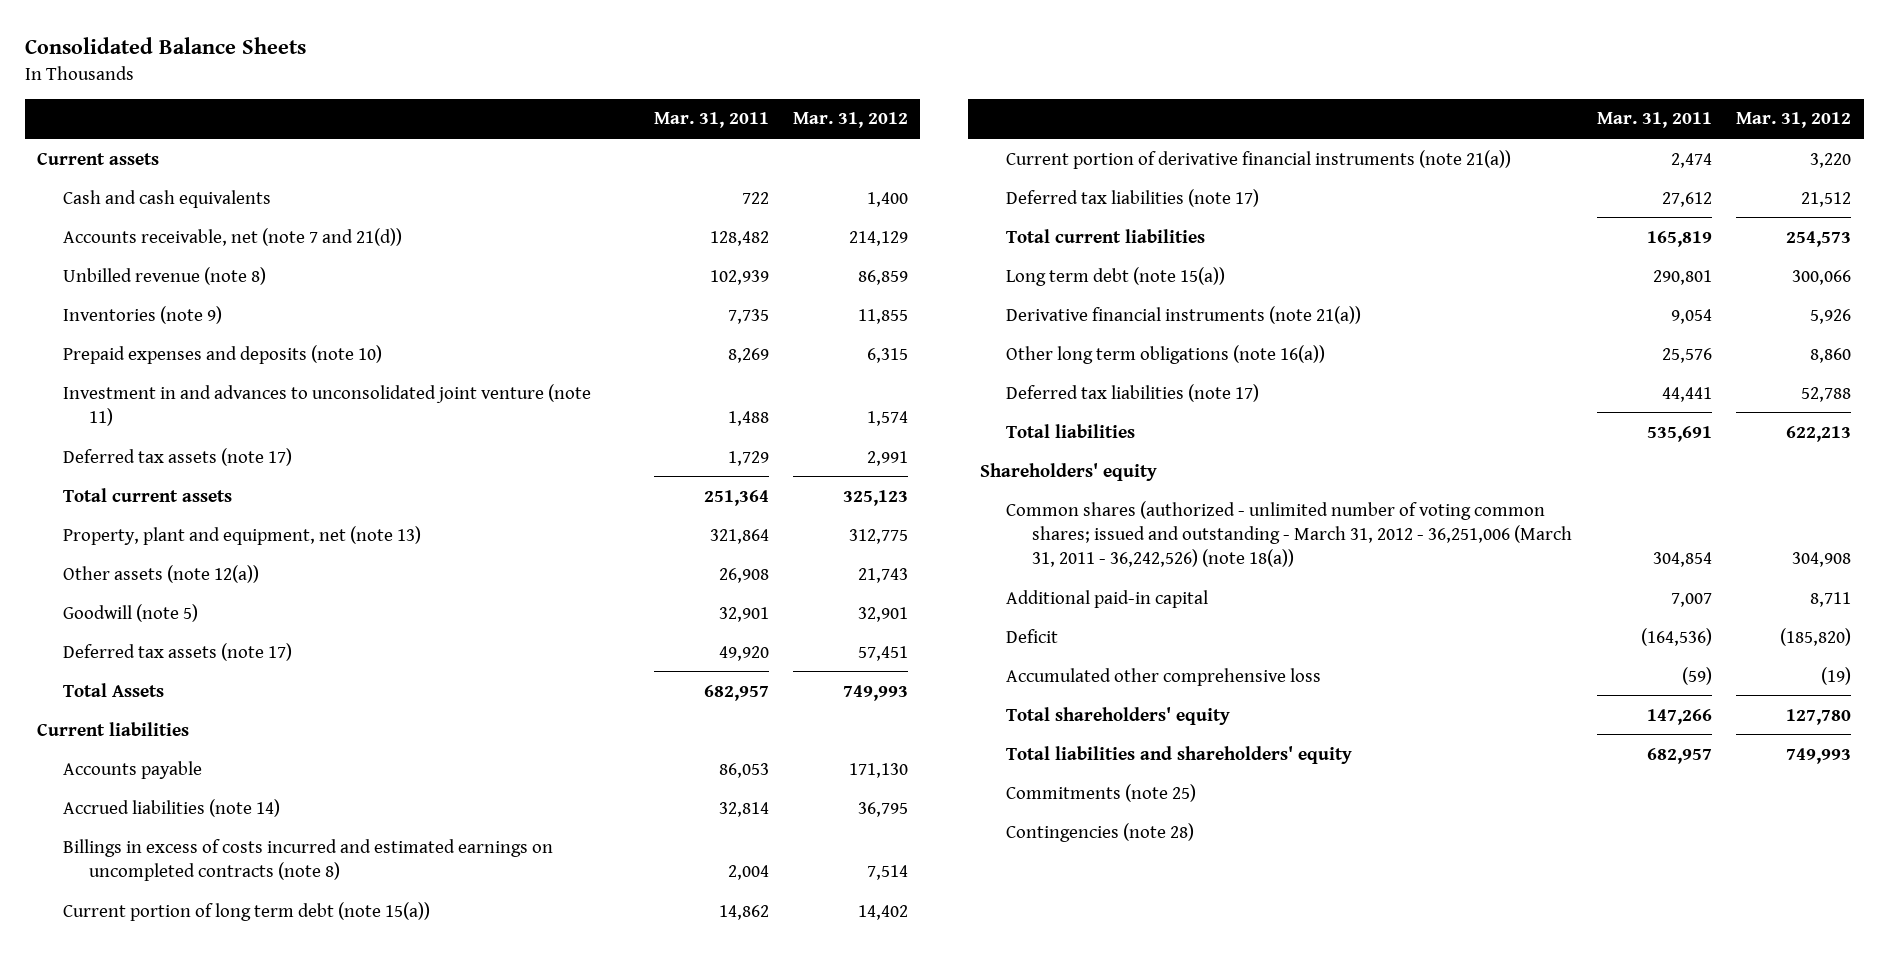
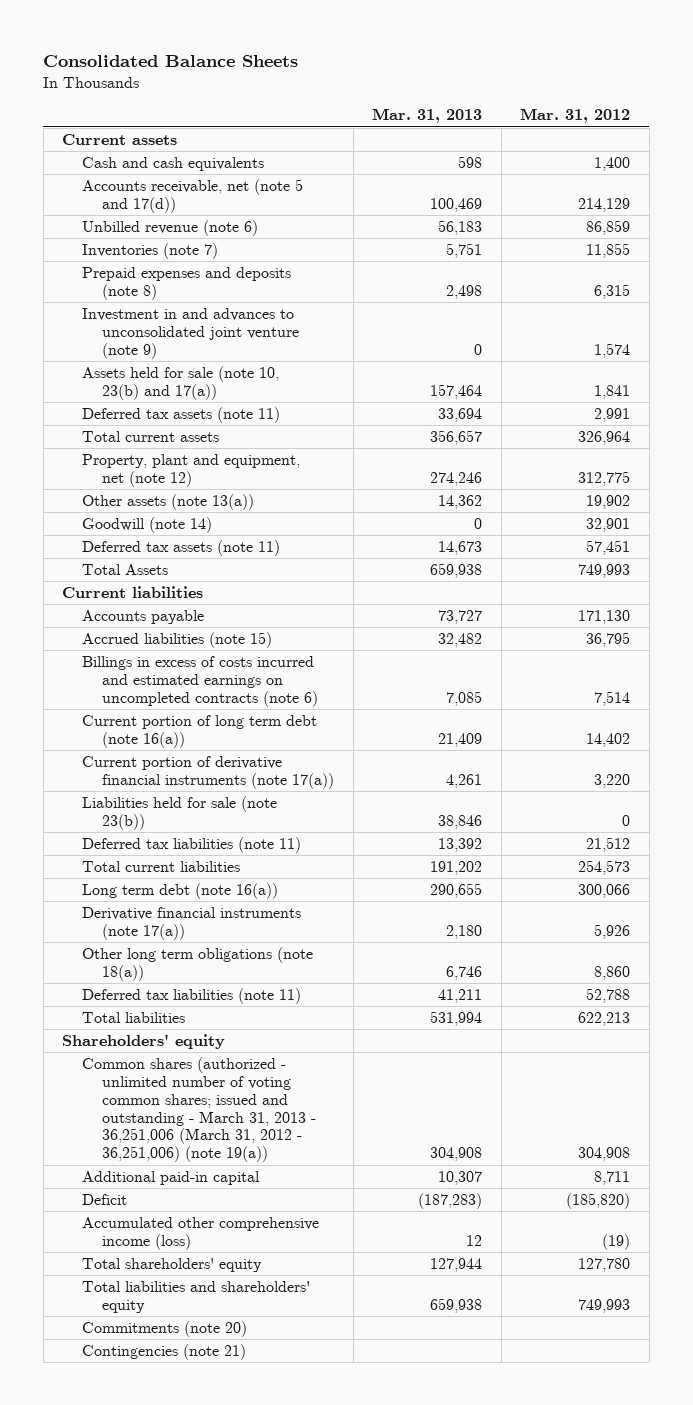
[653,112,769,129] Mar. 31, 2011 -> none
none -> [372,108,483,124] Mar. 31, 2013
[63,227,403,246] Accounts receivable, net (note 7 and 21(d)) -> [82,178,304,213] Accounts receivable, net (note 5 and 17(d))
[63,266,267,285] Unbilled revenue (note 8) -> [82,219,259,236] Unbilled revenue (note 6)
[63,305,223,324] Inventories (note 9) -> [82,242,219,259] Inventories (note 7)
[63,344,383,364] Prepaid expenses and deposits (note 10) -> [82,266,292,300] Prepaid expenses and deposits (note 8)
[63,383,592,426] Investment in and advances to unconsolidated joint venture (note 11) -> [82,307,300,359] Investment in and advances to unconsolidated joint venture (note 9)
none -> [82,365,280,400] Assets held for sale (note 10, 23(b) and 17(a))
[63,447,293,466] Deferred tax assets (note 17) -> [82,406,281,423] Deferred tax assets (note 11)
[843,489,909,506] 325,123 -> [578,430,631,445] 326,964
[63,525,422,545] Property, plant and equipment, net (note 13) -> [82,453,301,487] Property, plant and equipment, net (note 12)
[63,564,260,583] Other assets (note 12(a)) -> [82,493,255,510] Other assets (note 13(a))
[858,567,909,583] 21,743 -> [586,494,631,509] 19,902
[63,603,199,622] Goodwill (note 5) -> [82,516,213,533] Goodwill (note 14)
[63,642,293,661] Deferred tax assets (note 17) -> [82,539,281,556] Deferred tax assets (note 11)
[63,798,281,817] Accrued liabilities (note 14) -> [82,631,273,648] Accrued liabilities (note 15)
[63,838,554,881] Billings in excess of costs incurred and estimated earnings on uncompleted contracts (note 8) -> [82,655,319,707] Billings in excess of costs incurred and estimated earnings on uncompleted contracts (note 6)
[63,901,431,921] Current portion of long term debt (note 15(a)) -> [82,714,318,748] Current portion of long term debt (note 16(a))
[1006,149,1512,169] Current portion of derivative financial instruments (note 21(a)) -> [82,755,335,789] Current portion of derivative financial instruments (note 17(a))
none -> [82,795,278,830] Liabilities held for sale (note 23(b))
[1006,188,1260,207] Deferred tax liabilities (note 17) -> [82,836,302,853] Deferred tax liabilities (note 11)
[1006,266,1226,286] Long term debt (note 15(a)) -> [82,882,279,899] Long term debt (note 16(a))
[1006,305,1362,324] Derivative financial instruments (note 21(a)) -> [82,906,302,940] Derivative financial instruments (note 17(a))
[1006,344,1326,364] Other long term obligations (note 16(a)) -> [82,946,314,981] Other long term obligations (note 18(a))
[1006,383,1260,402] Deferred tax liabilities (note 17) -> [82,987,302,1004] Deferred tax liabilities (note 11)
[1006,500,1573,568] Common shares (authorized - unlimited number of voting common shares; issued and outstanding - March 31, 2012 - 36,251,006 (March 31, 2011 - 36,242,526) (note 18(a)) -> [82,1056,317,1163] Common shares (authorized - unlimited number of voting common shares; issued and outstanding - March 31, 2013 - 36,251,006 (March 31, 2012 - 36,251,006) (note 19(a))
[1006,667,1322,686] Accumulated other comprehensive loss -> [82,1216,320,1250] Accumulated other comprehensive income (loss)
[1006,783,1197,802] Commitments (note 25) -> [82,1320,248,1337] Commitments (note 20)
[1006,822,1195,842] Contingencies (note 28) -> [82,1343,247,1360] Contingencies (note 21)

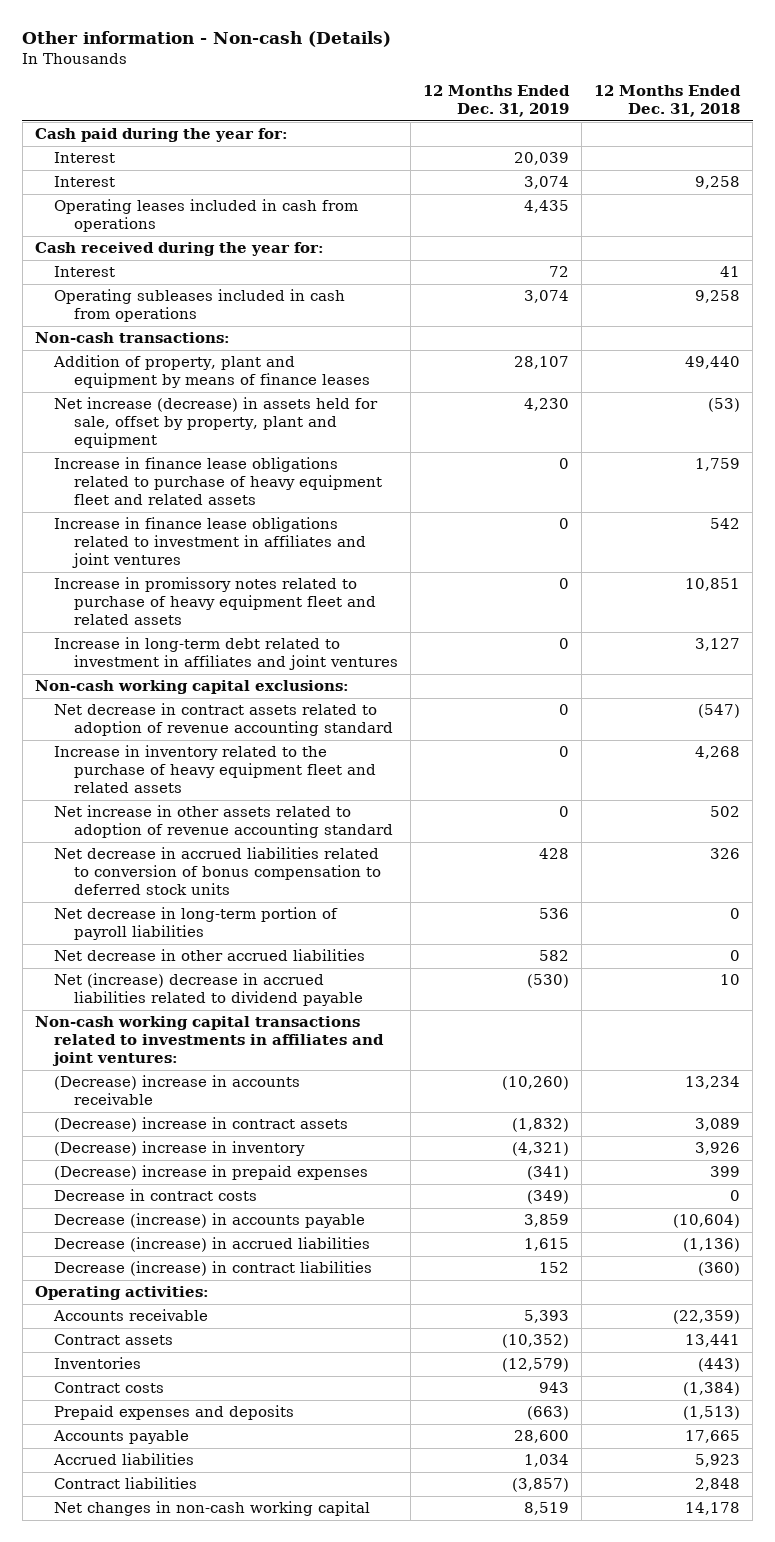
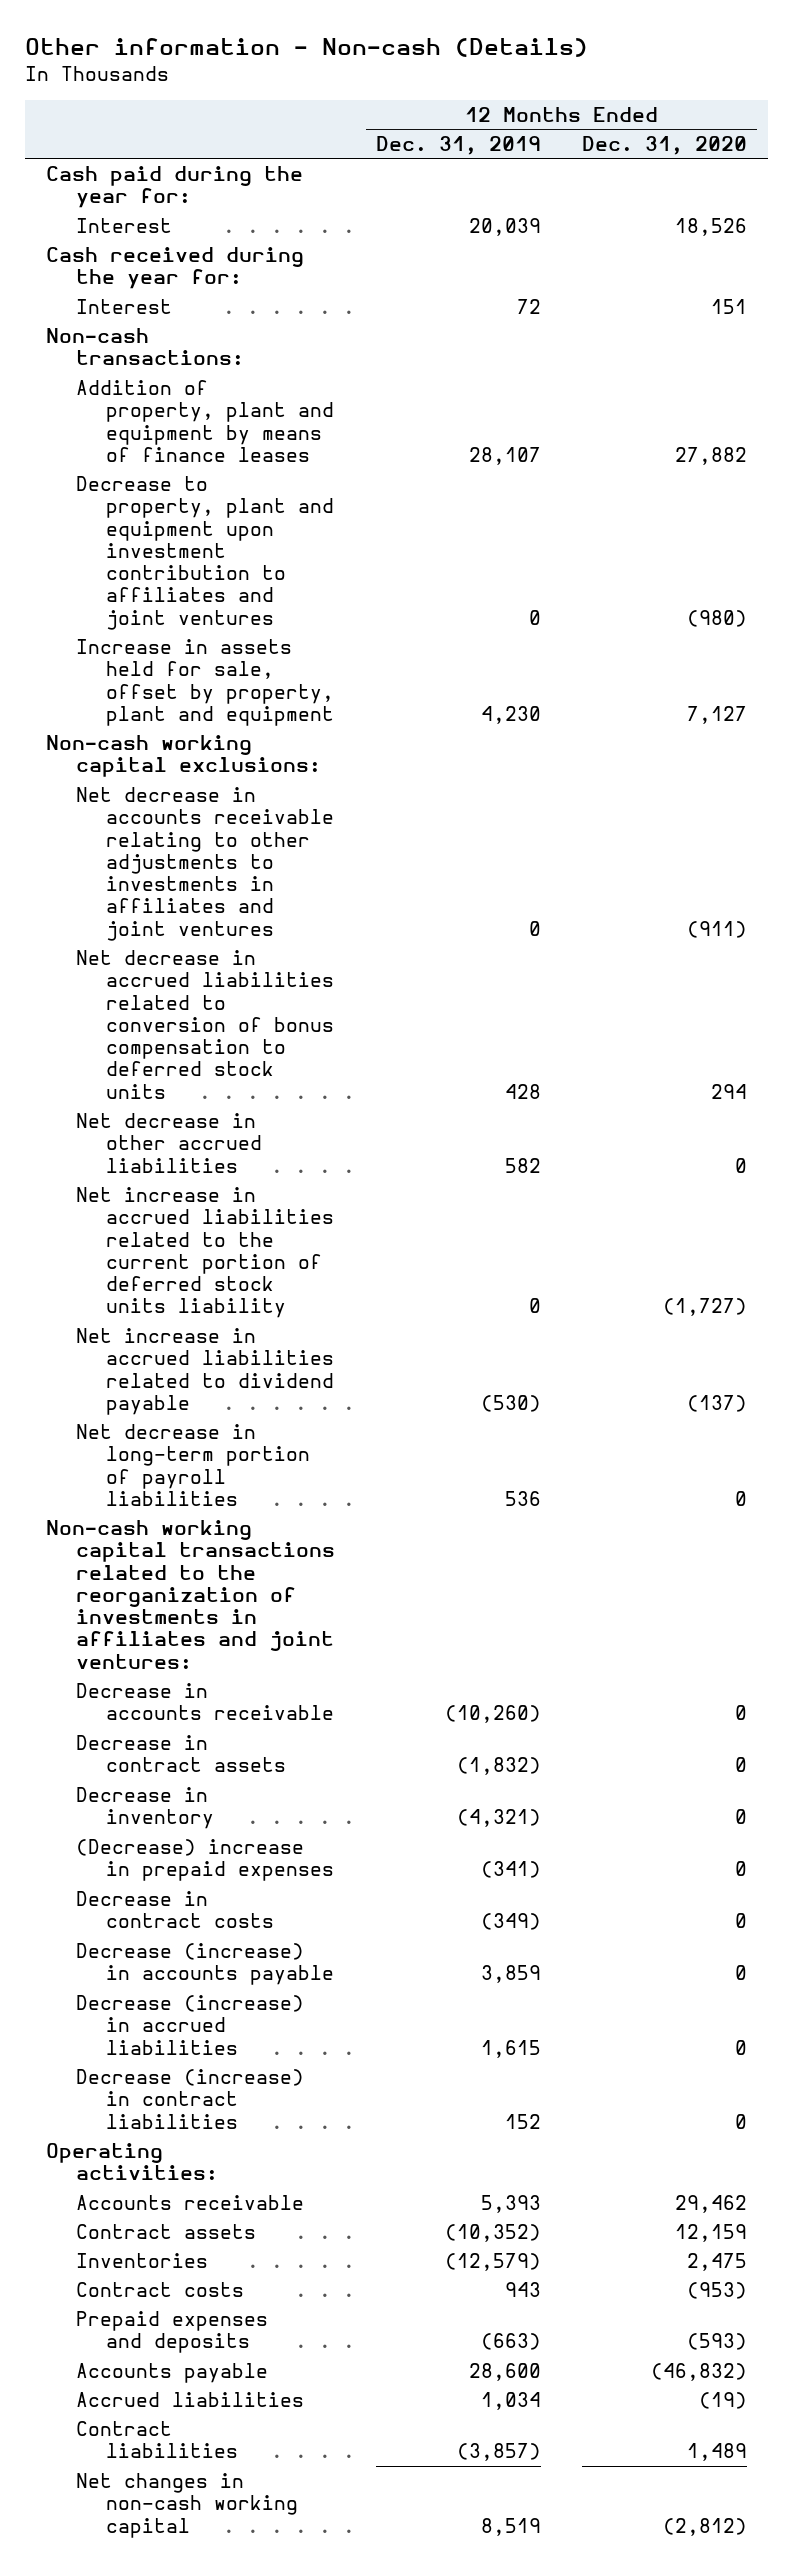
[594,84,742,117] 12 Months Ended Dec. 31, 2018 -> none
none -> [582,135,748,155] Dec. 31, 2020
[54,176,116,188] Interest -> none
[54,199,359,233] Operating leases included in cash from operations -> none
[54,289,346,323] Operating subleases included in cash from operations -> none
[54,457,382,506] Increase in finance lease obligations related to purchase of heavy equipment fleet and related assets -> none
[54,517,366,569] Increase in finance lease obligations related to investment in affiliates and joint ventures -> none
[54,577,376,626] Increase in promissory notes related to purchase of heavy equipment fleet and related assets -> none
[54,637,398,671] Increase in long-term debt related to investment in affiliates and joint ventures -> none
none -> [75,475,335,630] Decrease to property, plant and equipment upon investment contribution to affiliates and joint ventures
[54,397,379,449] Net increase (decrease) in assets held for sale, offset by property, plant and equipment -> [75,638,335,726] Increase in assets held for sale, offset by property, plant and equipment
[54,703,393,737] Net decrease in contract assets related to adoption of revenue accounting standard -> none
[54,745,376,794] Increase in inventory related to the purchase of heavy equipment fleet and related assets -> none
[54,805,393,839] Net increase in other assets related to adoption of revenue accounting standard -> none
none -> [75,786,335,941] Net decrease in accounts receivable relating to other adjustments to investments in affiliates and joint ventures
none -> [75,1186,335,1319] Net increase in accrued liabilities related to the current portion of deferred stock units liability
[54,973,363,1007] Net (increase) decrease in accrued liabilities related to dividend payable -> [75,1327,335,1415] Net increase in accrued liabilities related to dividend payable
[54,907,339,941] Net decrease in long-term portion of payroll liabilities -> [75,1423,311,1506] Net decrease in long-term portion of payroll liabilities
[34,1016,385,1067] Non-cash working capital transactions related to investments in affiliates and joint ventures: -> [45,1519,335,1669] Non-cash working capital transactions related to the reorganization of investments in affiliates and joint ventures:
[54,1075,301,1106] (Decrease) increase in accounts receivable -> [75,1682,335,1721] Decrease in accounts receivable
[54,1117,349,1133] (Decrease) increase in contract assets -> [75,1734,287,1773] Decrease in contract assets
[54,1141,306,1157] (Decrease) increase in inventory -> [75,1786,215,1830] Decrease in inventory

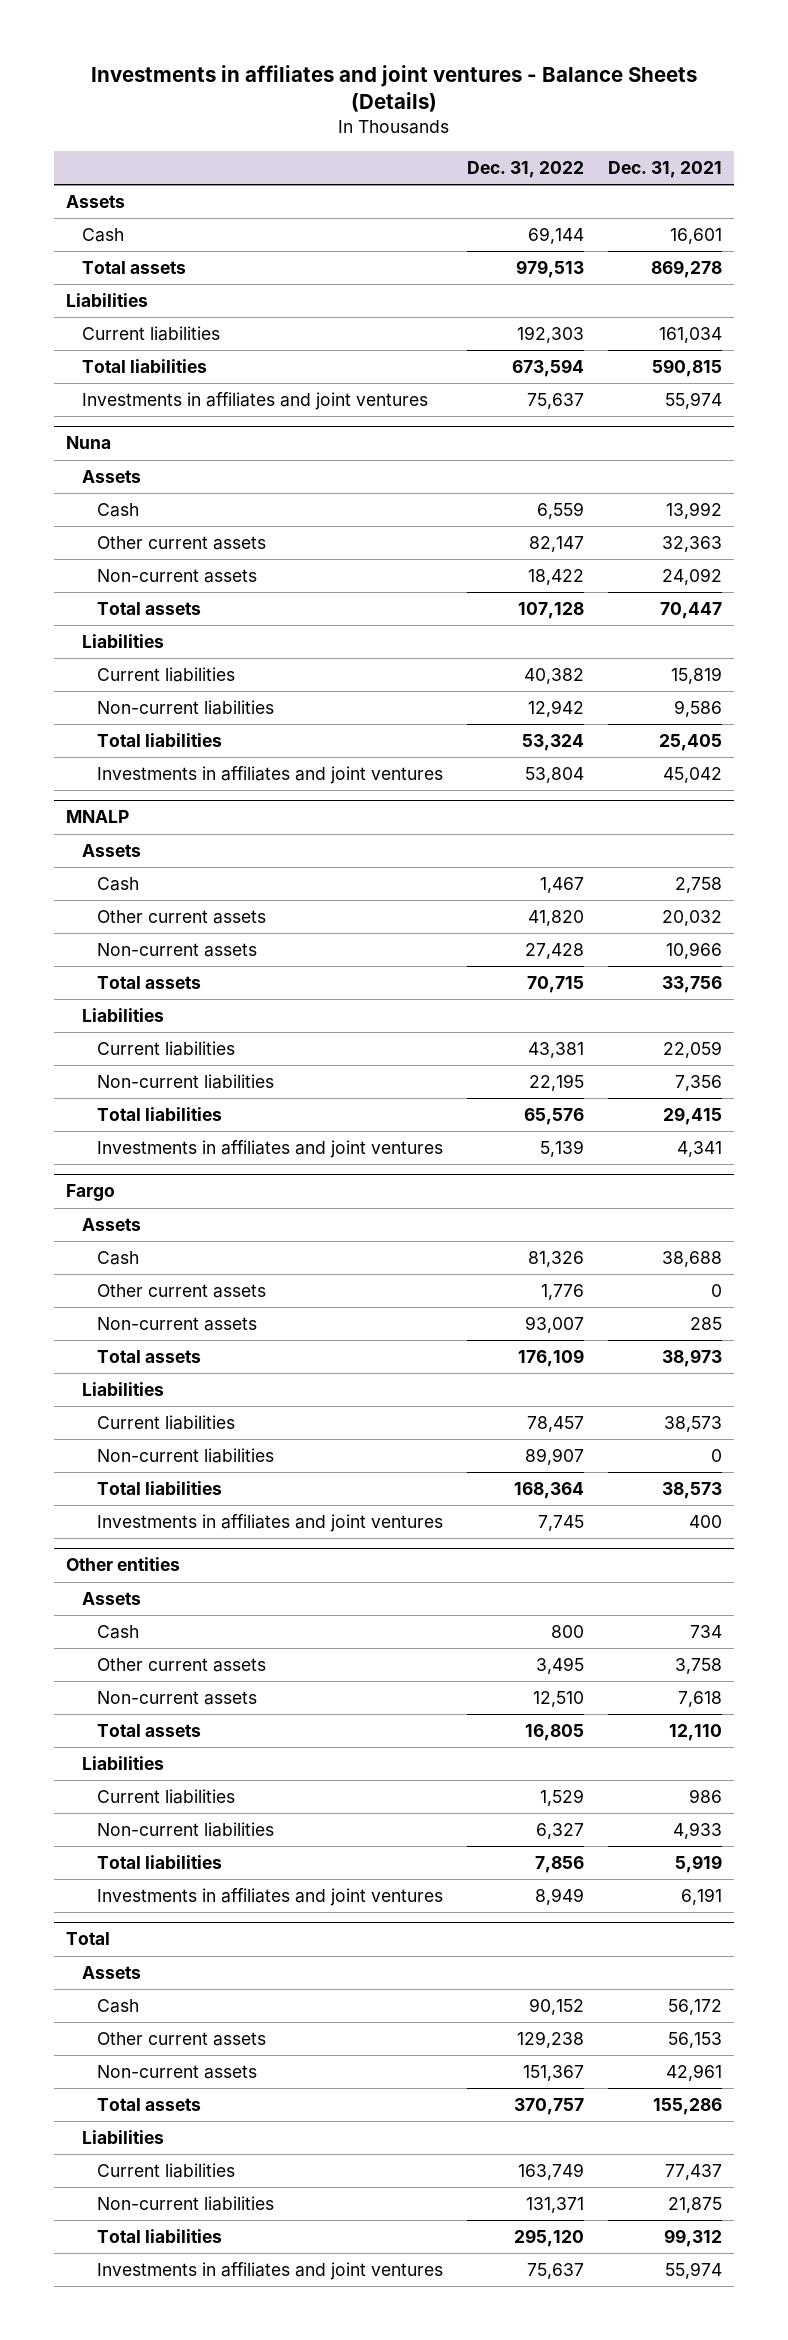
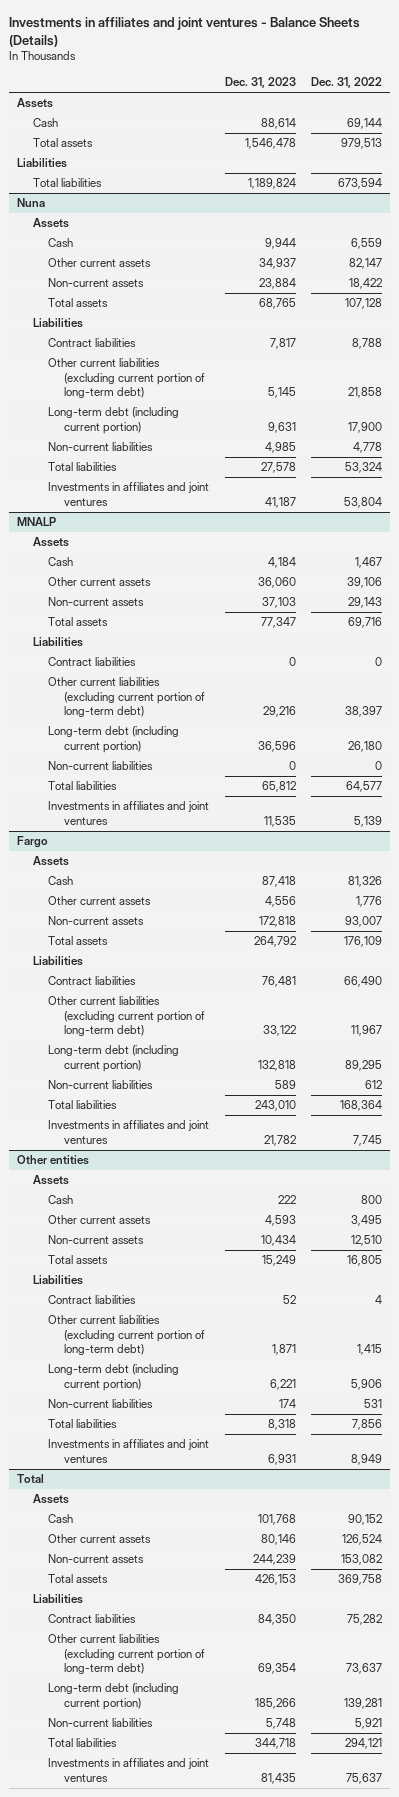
[607,161,722,179] Dec. 31, 2021 -> none
none -> [224,77,296,89] Dec. 31, 2023
[81,326,220,342] Current liabilities -> none
[81,392,428,411] Investments in affiliates and joint ventures -> none
[97,667,236,683] Current liabilities -> none
none -> [48,338,137,348] Contract liabilities
none -> [48,358,205,399] Other current liabilities (excluding current portion of long-term debt)
none -> [48,407,180,434] Long-term debt (including current portion)
[527,700,584,718] 12,942 -> [353,442,383,454] 4,778
[527,910,584,927] 41,820 -> [347,577,383,589] 39,106
[524,943,584,960] 27,428 -> [348,597,383,609] 29,143
[526,976,584,994] 70,715 -> [348,617,383,629] 69,716
[97,1041,236,1057] Current liabilities -> none
none -> [48,657,137,667] Contract liabilities
none -> [48,677,205,718] Other current liabilities (excluding current portion of long-term debt)
none -> [48,726,180,753] Long-term debt (including current portion)
[528,1074,584,1092] 22,195 -> [375,761,383,771] 0
[523,1108,584,1126] 65,576 -> [346,781,383,793] 64,577
[97,1415,236,1431] Current liabilities -> none
none -> [48,976,137,986] Contract liabilities
none -> [48,996,205,1037] Other current liabilities (excluding current portion of long-term debt)
none -> [48,1045,180,1072] Long-term debt (including current portion)
[524,1448,584,1466] 89,907 -> [365,1080,383,1090] 612
[97,1789,236,1805] Current liabilities -> none
none -> [48,1295,137,1305] Contract liabilities
none -> [48,1315,205,1356] Other current liabilities (excluding current portion of long-term debt)
none -> [48,1364,180,1391] Long-term debt (including current portion)
[535,1823,584,1840] 6,327 -> [364,1399,383,1409] 531
[516,2031,584,2049] 129,238 -> [342,1534,383,1546] 126,524
[522,2065,584,2082] 151,367 -> [341,1554,383,1566] 153,082
[513,2098,584,2116] 370,757 -> [338,1574,383,1586] 369,758
[97,2163,236,2179] Current liabilities -> none
none -> [48,1614,137,1624] Contract liabilities
none -> [48,1634,205,1675] Other current liabilities (excluding current portion of long-term debt)
none -> [48,1683,180,1710] Long-term debt (including current portion)
[525,2197,584,2214] 131,371 -> [355,1718,383,1730] 5,921
[513,2229,584,2248] 295,120 -> [345,1738,383,1750] 294,121

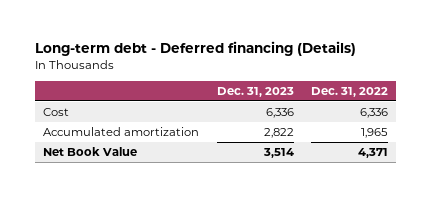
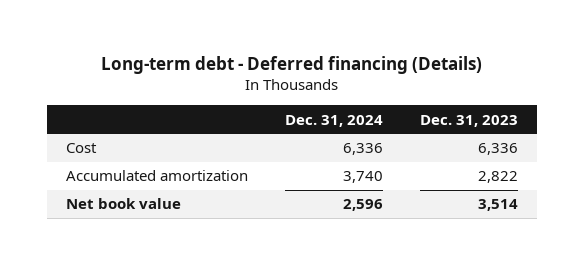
[310,86,388,97] Dec. 31, 2022 -> none
none -> [285,114,384,127] Dec. 31, 2024
[43,147,138,157] Net Book Value -> [65,198,181,210] Net book value

